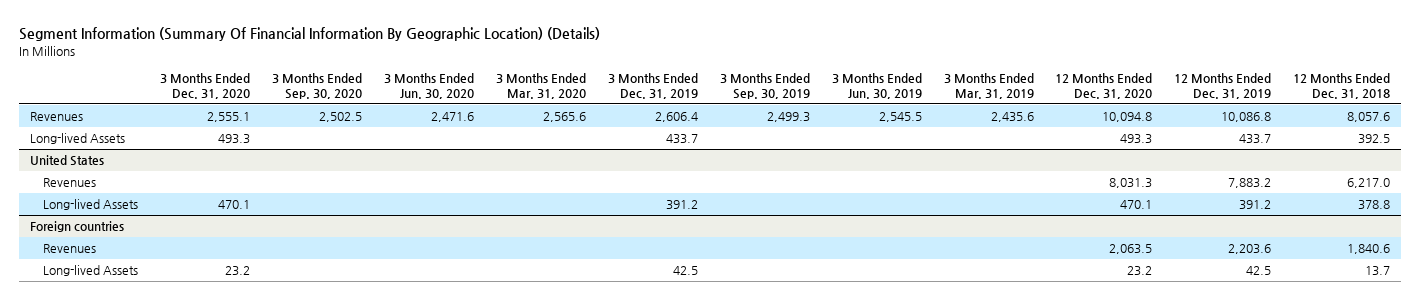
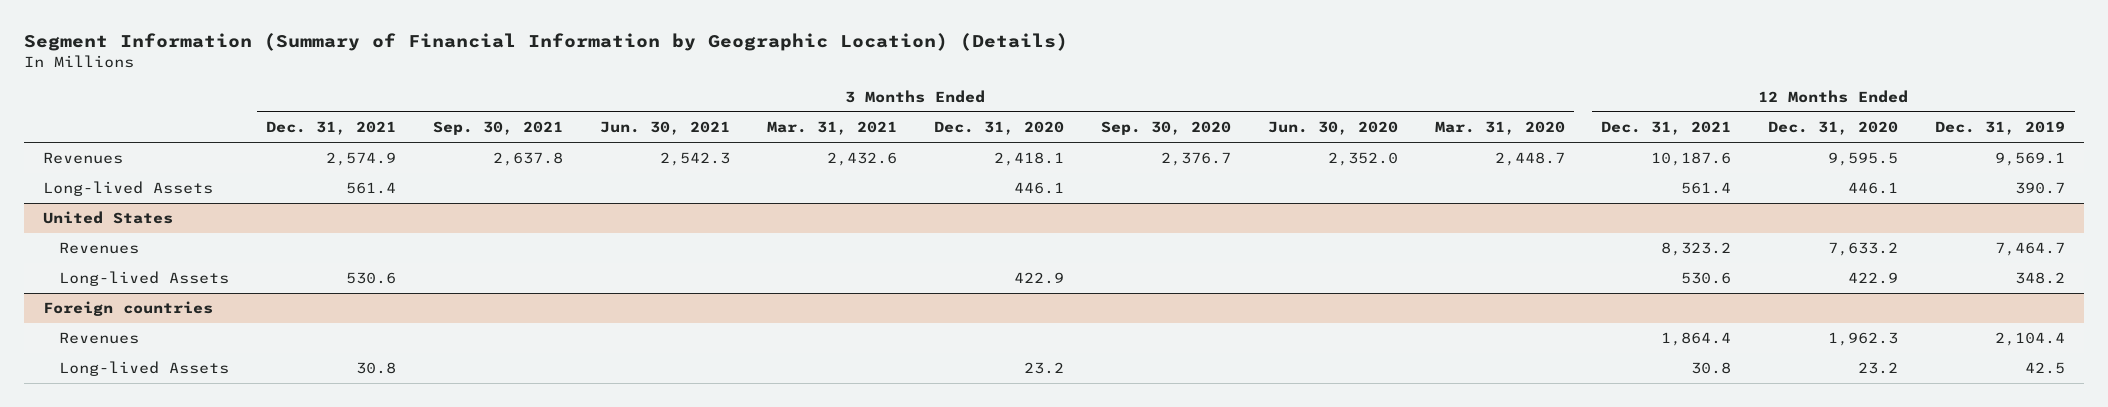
[19,27,601,42] Segment Information (Summary Of Financial Information By Geographic Location) (Details) -> [24,32,1069,51] Segment Information (Summary of Financial Information by Geographic Location) (Details)
[607,73,698,99] 3 Months Ended Dec. 31, 2019 -> none
[719,73,810,99] 3 Months Ended Sep. 30, 2019 -> none
[831,73,922,99] 3 Months Ended Jun. 30, 2019 -> none
[943,73,1034,99] 3 Months Ended Mar. 31, 2019 -> none
[1293,73,1391,99] 12 Months Ended Dec. 31, 2018 -> none
none -> [266,121,397,136] Dec. 31, 2021
none -> [433,121,564,136] Sep. 30, 2021
none -> [600,121,731,136] Jun. 30, 2021
none -> [766,121,897,136] Mar. 31, 2021
none -> [1601,121,1732,136] Dec. 31, 2021
[206,112,250,123] 2,555.1 -> [993,152,1064,167] 2,418.1
[318,112,362,123] 2,502.5 -> [1160,152,1231,167] 2,376.7
[430,112,474,123] 2,471.6 -> [1327,152,1398,167] 2,352.0
[542,112,586,123] 2,565.6 -> [1494,152,1565,167] 2,448.7
[1102,112,1153,123] 10,094.8 -> [1828,152,1899,167] 9,595.5
[1221,112,1272,123] 10,086.8 -> [1995,152,2066,167] 9,569.1
[217,134,250,145] 493.3 -> [1013,182,1064,195] 446.1
[1120,134,1153,145] 493.3 -> [1848,182,1899,195] 446.1
[1239,134,1272,145] 433.7 -> [2015,182,2066,195] 390.7
[1109,178,1153,189] 8,031.3 -> [1828,242,1899,257] 7,633.2
[1228,178,1272,189] 7,883.2 -> [1995,242,2066,257] 7,464.7
[217,200,250,210] 470.1 -> [1013,272,1064,285] 422.9
[1120,200,1153,210] 470.1 -> [1848,272,1899,285] 422.9
[1239,200,1272,211] 391.2 -> [2015,272,2066,285] 348.2
[1109,244,1153,255] 2,063.5 -> [1828,332,1899,347] 1,962.3
[1228,244,1272,255] 2,203.6 -> [1995,332,2066,347] 2,104.4

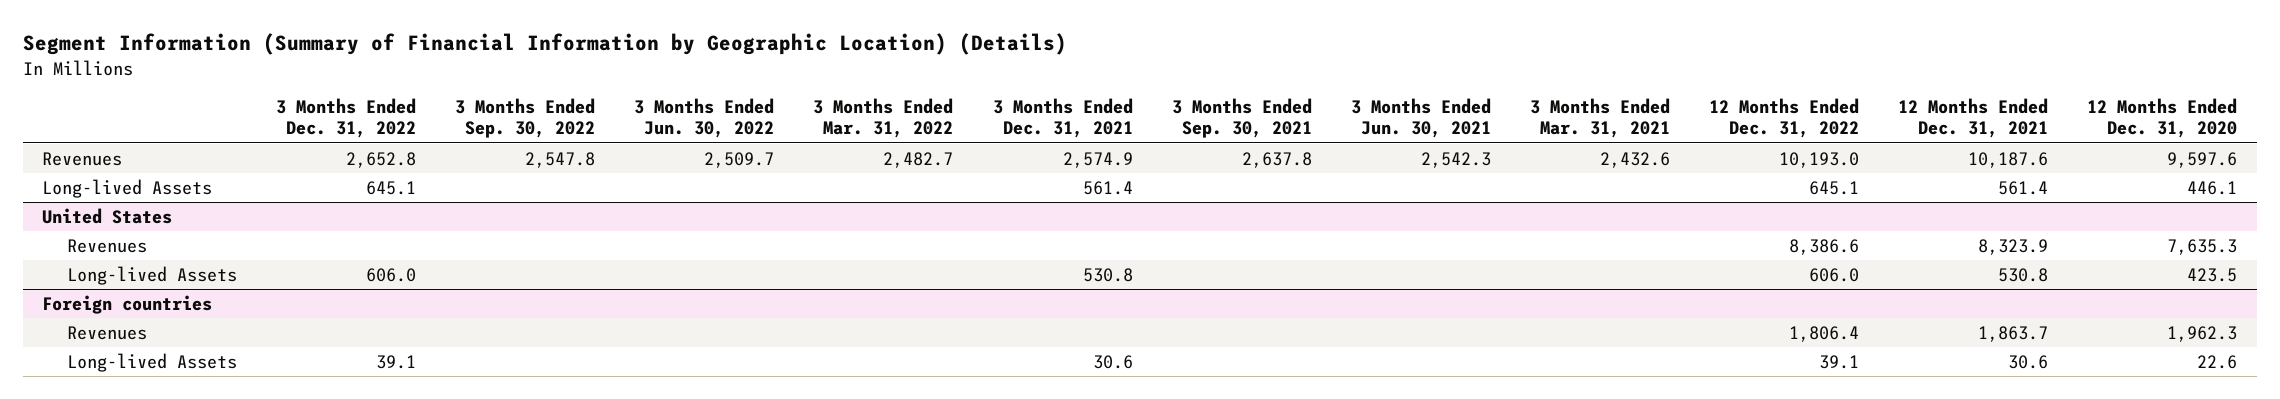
[933,121,1064,136] Dec. 31, 2020 -> none
[1100,121,1231,136] Sep. 30, 2020 -> none
[1267,121,1398,136] Jun. 30, 2020 -> none
[1434,121,1565,136] Mar. 31, 2020 -> none
[1935,121,2066,136] Dec. 31, 2019 -> none
none -> [276,98,417,139] 3 Months Ended Dec. 31, 2022
none -> [455,98,596,139] 3 Months Ended Sep. 30, 2022
none -> [634,98,775,139] 3 Months Ended Jun. 30, 2022
none -> [813,98,954,139] 3 Months Ended Mar. 31, 2022
none -> [1708,98,1859,139] 12 Months Ended Dec. 31, 2022
[1828,152,1899,167] 9,595.5 -> [2167,151,2238,168] 9,597.6
[1661,242,1732,257] 8,323.2 -> [1978,238,2049,255] 8,323.9
[1828,242,1899,257] 7,633.2 -> [2167,238,2238,255] 7,635.3
[346,272,397,285] 530.6 -> [1082,267,1133,282] 530.8
[1681,272,1732,285] 530.6 -> [1998,267,2049,282] 530.8
[1848,272,1899,285] 422.9 -> [2187,267,2238,282] 423.5
[1661,332,1732,347] 1,864.4 -> [1978,325,2049,342] 1,863.7
[356,362,397,375] 30.8 -> [1092,354,1133,369] 30.6
[1691,362,1732,375] 30.8 -> [2008,354,2049,369] 30.6
[1858,362,1899,375] 23.2 -> [2197,354,2238,369] 22.6

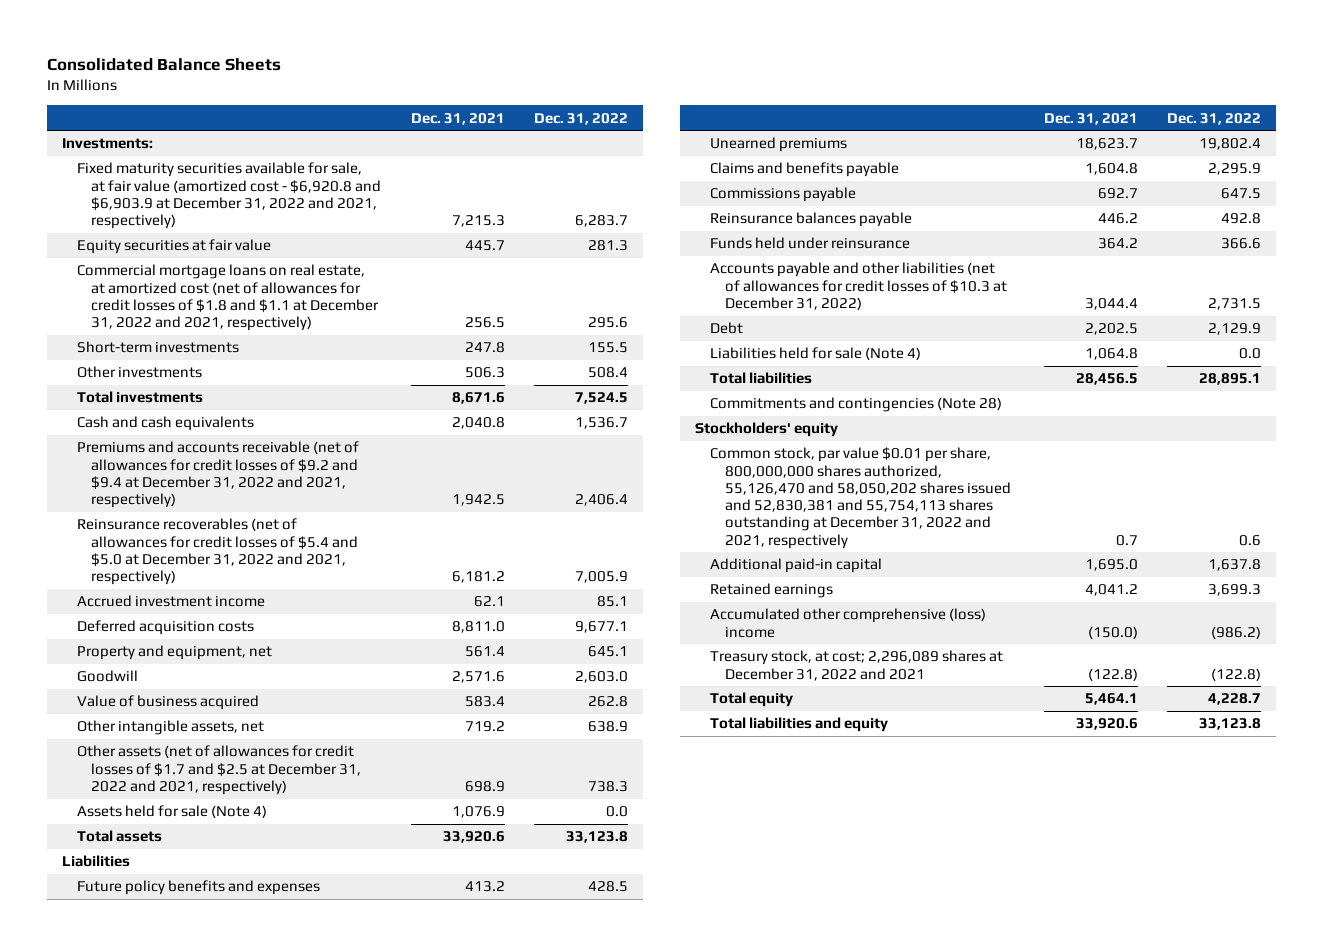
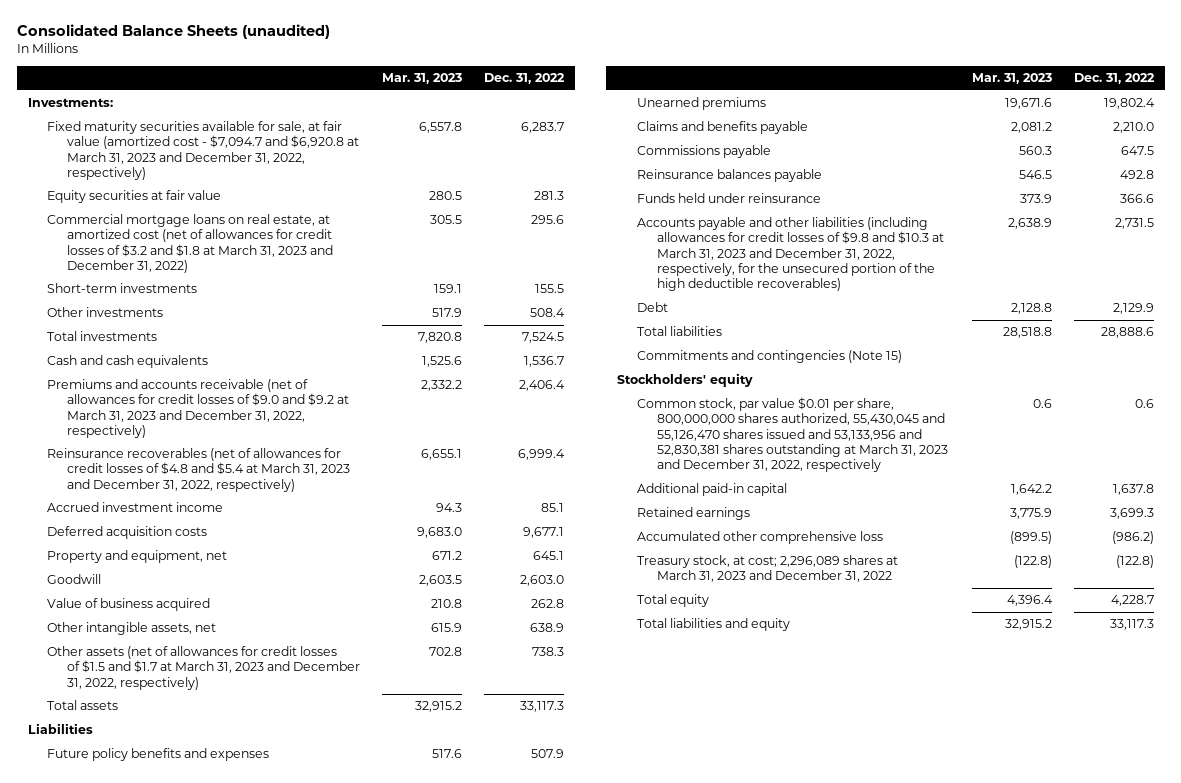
[46,58,281,72] Consolidated Balance Sheets -> [16,24,330,40] Consolidated Balance Sheets (unaudited)
[410,112,505,125] Dec. 31, 2021 -> none
none -> [382,73,463,85] Mar. 31, 2023
[76,162,382,230] Fixed maturity securities available for sale, at fair value (amortized cost - $6,920.8 and $6,903.9 at December 31, 2022 and 2021, respectively) -> [47,121,360,180] Fixed maturity securities available for sale, at fair value (amortized cost - $7,094.7 and $6,920.8 at March 31, 2023 and December 31, 2022, respectively)
[76,264,380,332] Commercial mortgage loans on real estate, at amortized cost (net of allowances for credit losses of $1.8 and $1.1 at December 31, 2022 and 2021, respectively) -> [47,214,334,273] Commercial mortgage loans on real estate, at amortized cost (net of allowances for credit losses of $3.2 and $1.8 at March 31, 2023 and December 31, 2022)
[76,441,359,509] Premiums and accounts receivable (net of allowances for credit losses of $9.2 and $9.4 at December 31, 2022 and 2021, respectively) -> [47,379,350,438] Premiums and accounts receivable (net of allowances for credit losses of $9.0 and $9.2 at March 31, 2023 and December 31, 2022, respectively)
[76,518,359,586] Reinsurance recoverables (net of allowances for credit losses of $5.4 and $5.0 at December 31, 2022 and 2021, respectively) -> [47,448,351,492] Reinsurance recoverables (net of allowances for credit losses of $4.8 and $5.4 at March 31, 2023 and December 31, 2022, respectively)
[575,571,629,584] 7,005.9 -> [517,449,565,461] 6,999.4
[76,805,267,819] Assets held for sale (Note 4) -> none
[76,745,362,795] Other assets (net of allowances for credit losses of $1.7 and $2.5 at December 31, 2022 and 2021, respectively) -> [47,646,361,690] Other assets (net of allowances for credit losses of $1.5 and $1.7 at March 31, 2023 and December 31, 2022, respectively)
[566,831,629,844] 33,123.8 -> [519,701,564,713] 33,117.3
[588,881,629,893] 428.5 -> [530,749,564,759] 507.9
[1208,163,1262,176] 2,295.9 -> [1112,122,1154,134] 2,210.0
[709,262,1007,310] Accounts payable and other liabilities (net of allowances for credit losses of $10.3 at December 31, 2022) -> [637,217,944,292] Accounts payable and other liabilities (including allowances for credit losses of $9.8 and $10.3 at March 31, 2023 and December 31, 2022, respectively, for the unsecured portion of the high deductible recoverables)
[709,347,921,361] Liabilities held for sale (Note 4) -> none
[1199,373,1262,386] 28,895.1 -> [1100,327,1154,339] 28,888.6
[709,397,1002,413] Commitments and contingencies (Note 28) -> [637,350,903,364] Commitments and contingencies (Note 15)
[709,447,1011,549] Common stock, par value $0.01 per share, 800,000,000 shares authorized, 55,126,470 and 58,050,202 shares issued and 52,830,381 and 55,754,113 shares outstanding at December 31, 2022 and 2021, respectively -> [637,397,948,473] Common stock, par value $0.01 per share, 800,000,000 shares authorized, 55,430,045 and 55,126,470 shares issued and 53,133,956 and 52,830,381 shares outstanding at March 31, 2023 and December 31, 2022, respectively
[709,608,986,638] Accumulated other comprehensive (loss) income -> [637,531,884,545] Accumulated other comprehensive loss
[709,650,1003,681] Treasury stock, at cost; 2,296,089 shares at December 31, 2022 and 2021 -> [637,555,899,583] Treasury stock, at cost; 2,296,089 shares at March 31, 2023 and December 31, 2022
[1199,718,1262,731] 33,123.8 -> [1109,619,1154,631] 33,117.3

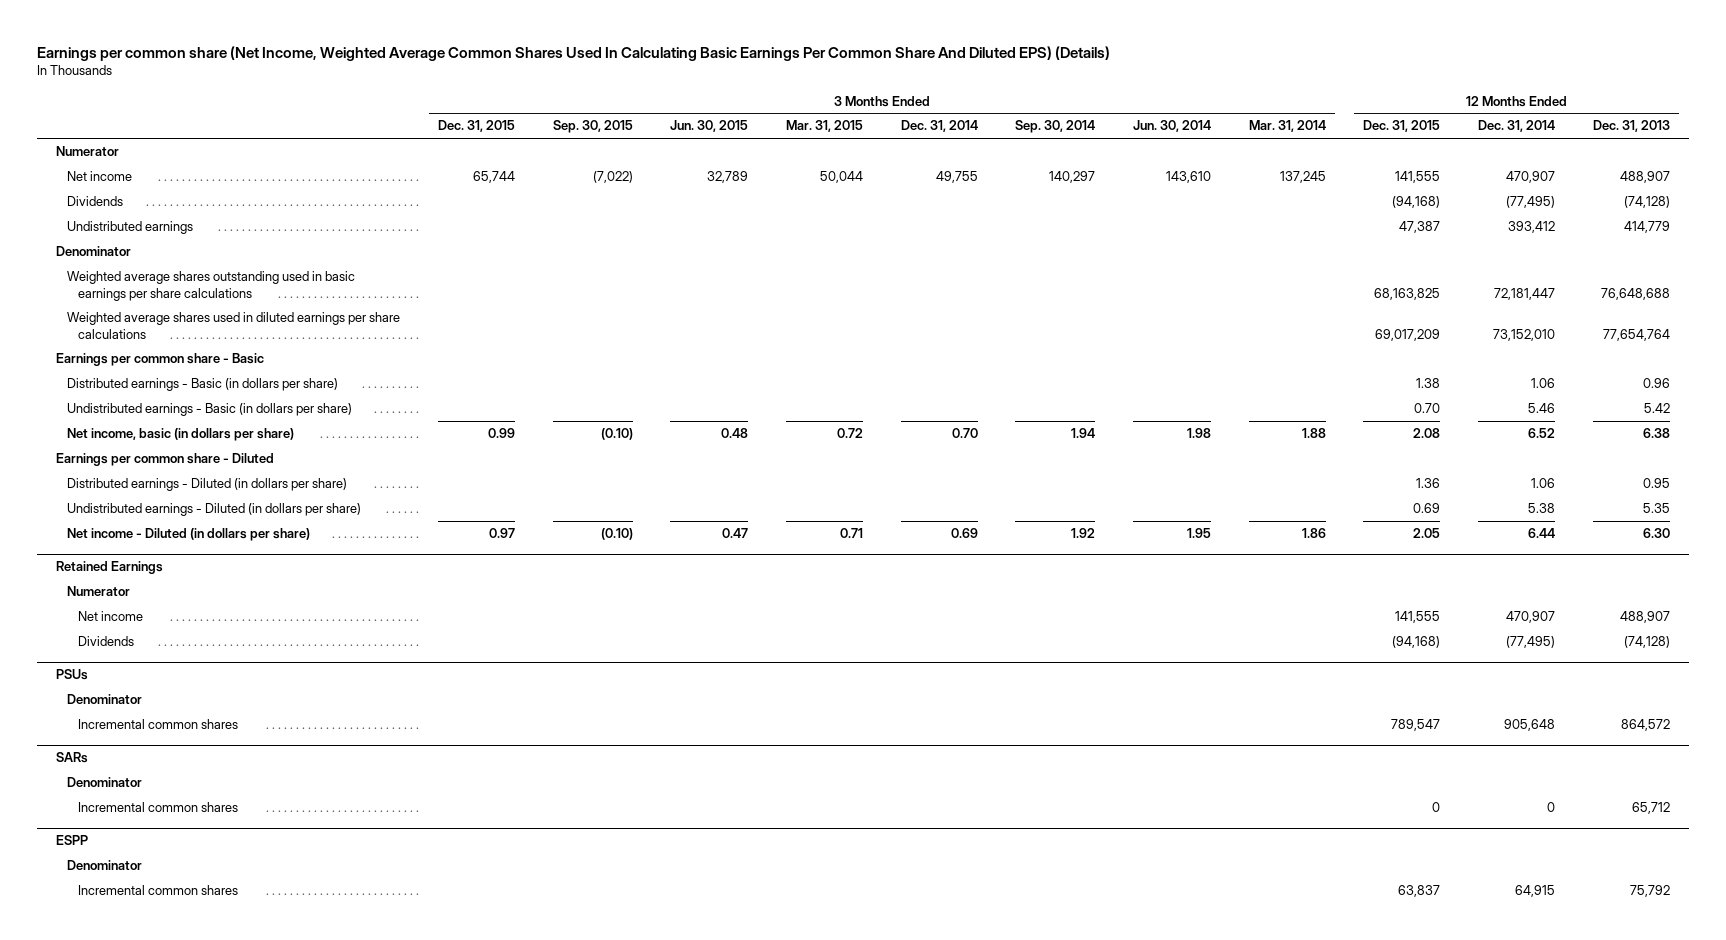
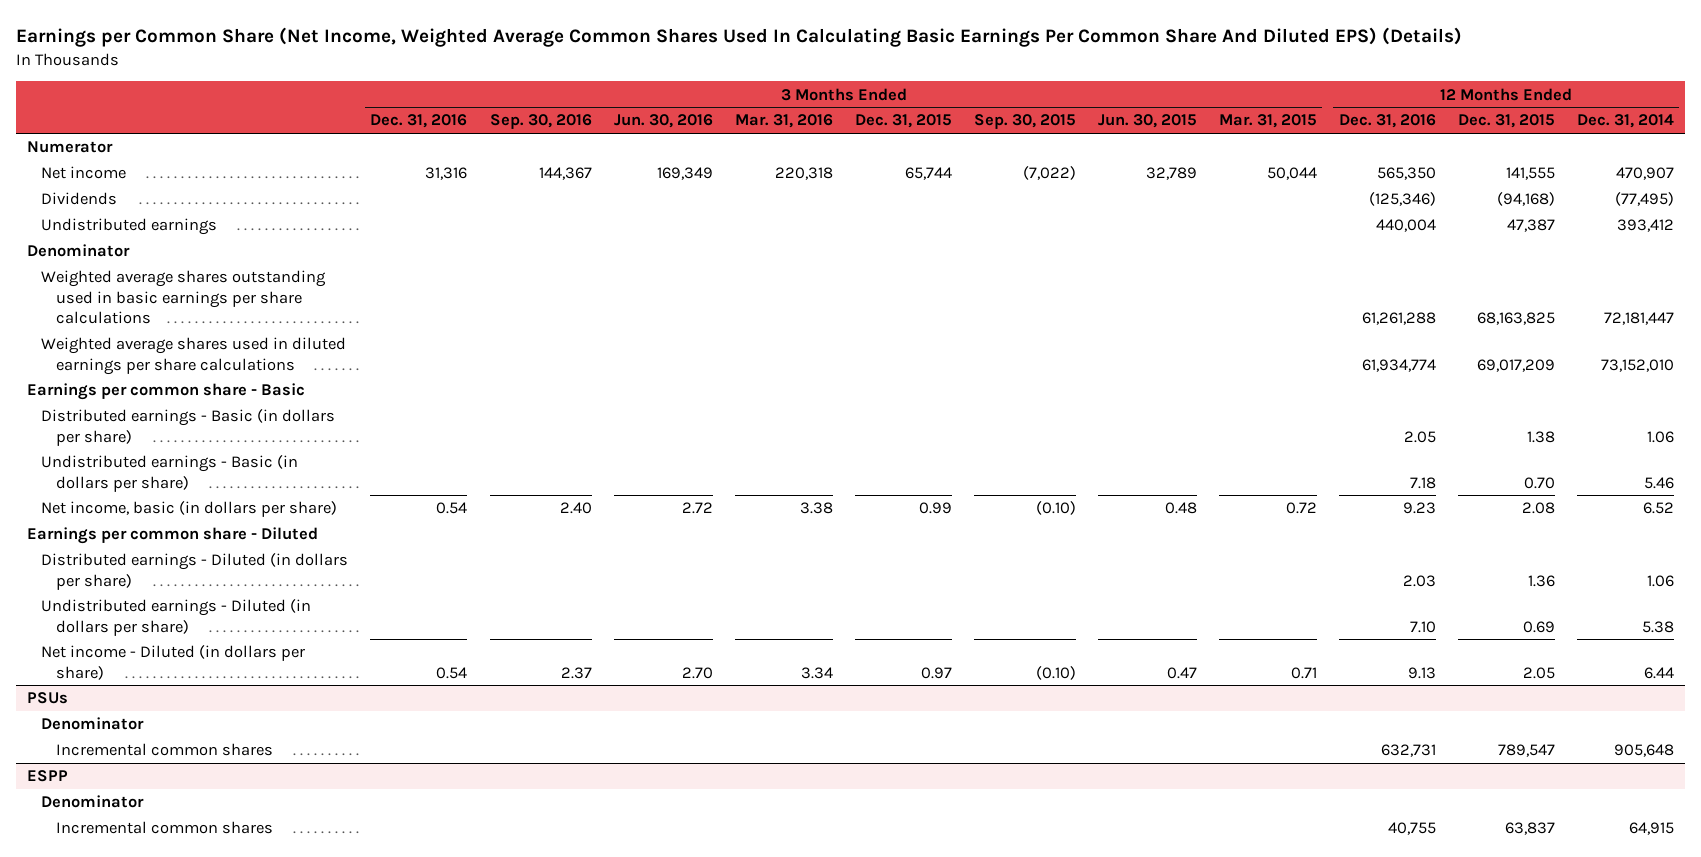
[37,45,1111,61] Earnings per common share (Net Income, Weighted Average Common Shares Used In Calculating Basic Earnings Per Common Share And Diluted EPS) (Details) -> [16,27,1463,48] Earnings per Common Share (Net Income, Weighted Average Common Shares Used In Calculating Basic Earnings Per Common Share And Diluted EPS) (Details)
[900,120,978,133] Dec. 31, 2014 -> none
[1015,120,1096,134] Sep. 30, 2014 -> none
[1133,120,1212,133] Jun. 30, 2014 -> none
[1248,120,1326,133] Mar. 31, 2014 -> none
[1592,120,1670,133] Dec. 31, 2013 -> none
none -> [370,114,468,129] Dec. 31, 2016
none -> [489,114,592,130] Sep. 30, 2016
none -> [613,114,713,129] Jun. 30, 2016
none -> [734,114,833,129] Mar. 31, 2016
none -> [1338,114,1436,129] Dec. 31, 2016
[56,561,164,575] Retained Earnings -> none
[67,586,131,597] Numerator -> none
[78,611,144,622] Net income -> none
[78,636,135,647] Dividends -> none
[56,752,89,764] SARs -> none
[67,777,143,788] Denominator -> none
[78,802,239,813] Incremental common shares -> none

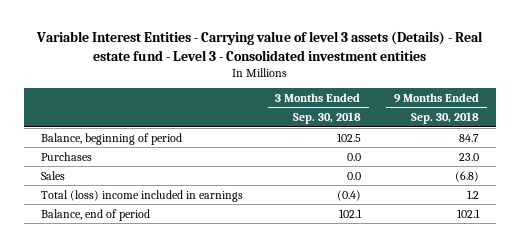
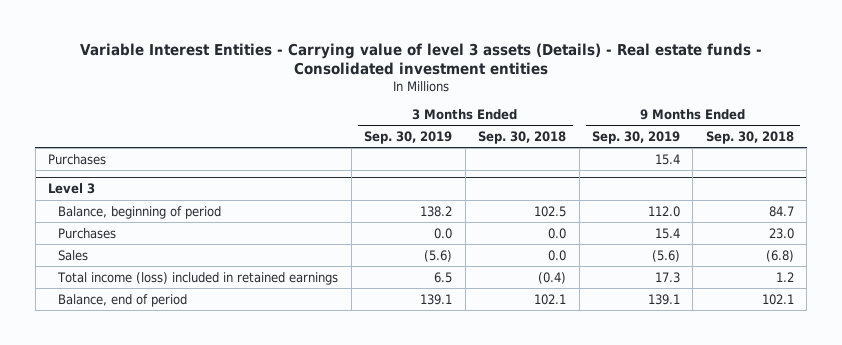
[35,31,483,61] Variable Interest Entities - Carrying value of level 3 assets (Details) - Real estate fund - Level 3 - Consolidated investment entities -> [80,42,763,75] Variable Interest Entities - Carrying value of level 3 assets (Details) - Real estate funds - Consolidated investment entities
none -> [364,130,453,144] Sep. 30, 2019
none -> [591,130,680,144] Sep. 30, 2019
none -> [48,153,107,165] Purchases
none -> [48,183,96,195] Level 3
[40,189,243,202] Total (loss) income included in earnings -> [57,271,339,285] Total income (loss) included in retained earnings

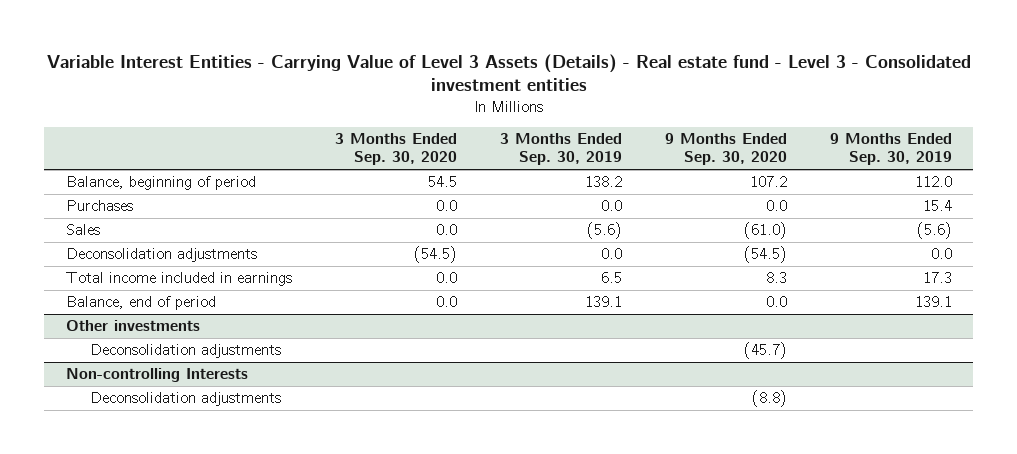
[80,42,763,75] Variable Interest Entities - Carrying value of level 3 assets (Details) - Real estate funds - Consolidated investment entities -> [46,53,971,92] Variable Interest Entities - Carrying Value of Level 3 Assets (Details) - Real estate fund - Level 3 - Consolidated investment entities
[478,130,567,144] Sep. 30, 2018 -> none
[705,130,794,144] Sep. 30, 2018 -> none
none -> [334,133,457,166] 3 Months Ended Sep. 30, 2020
none -> [664,133,787,166] 9 Months Ended Sep. 30, 2020
[48,153,107,165] Purchases -> none
[48,183,96,195] Level 3 -> none
none -> [65,248,257,263] Deconsolidation adjustments
[57,271,339,285] Total income (loss) included in retained earnings -> [65,272,292,287] Total income included in earnings
none -> [65,320,200,332] Other investments
none -> [89,344,281,359] Deconsolidation adjustments
none -> [65,368,248,383] Non-controlling Interests
none -> [89,392,281,407] Deconsolidation adjustments

